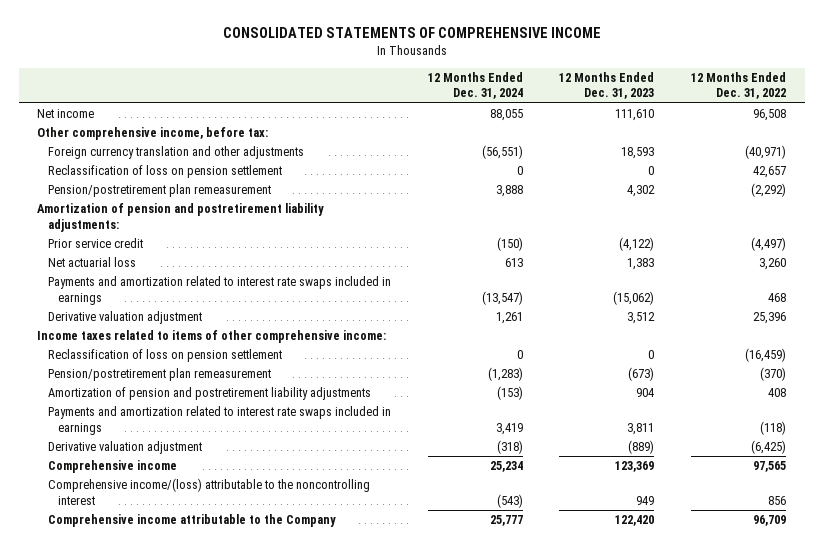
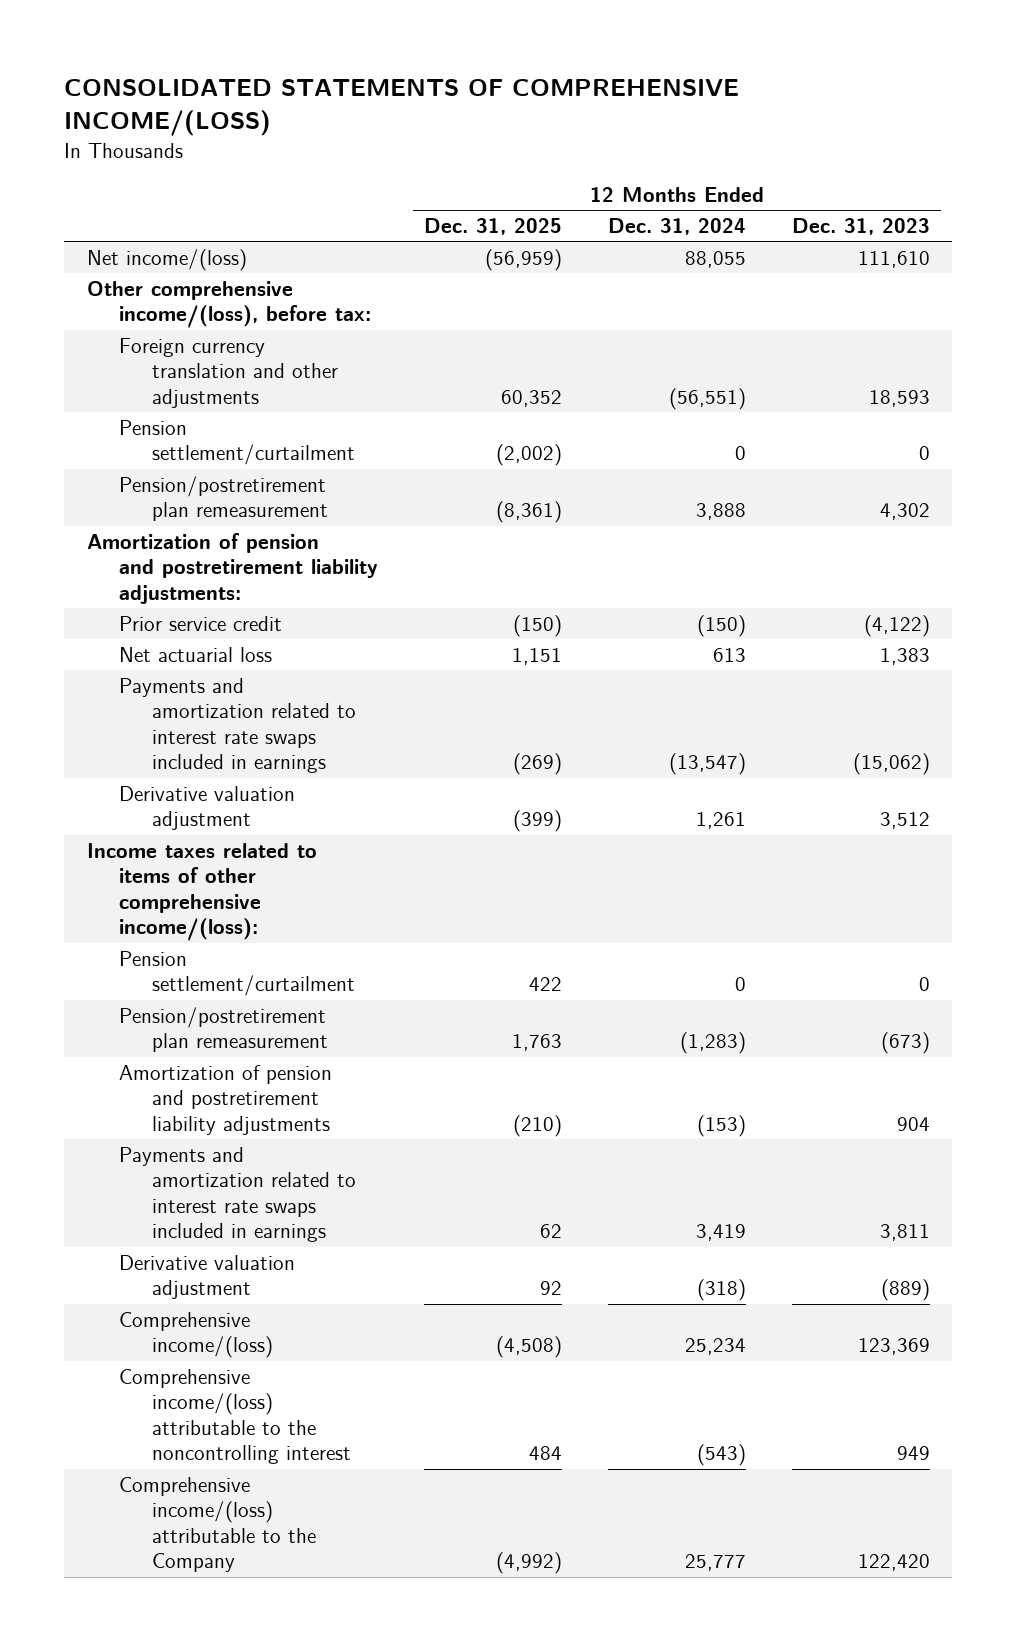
[222,27,601,39] CONSOLIDATED STATEMENTS OF COMPREHENSIVE INCOME -> [63,79,739,137] CONSOLIDATED STATEMENTS OF COMPREHENSIVE INCOME/(LOSS)
[691,71,787,100] 12 Months Ended Dec. 31, 2022 -> none
none -> [424,218,563,236] Dec. 31, 2025
[37,108,95,118] Net income -> [86,249,247,272] Net income/(loss)
[37,126,269,140] Other comprehensive income, before tax: -> [86,281,372,329] Other comprehensive income/(loss), before tax:
[47,164,282,178] Reclassification of loss on pension settlement -> [119,420,355,466] Pension settlement/curtailment
[37,329,387,343] Income taxes related to items of other comprehensive income: -> [86,843,317,942] Income taxes related to items of other comprehensive income/(loss):
[47,348,282,362] Reclassification of loss on pension settlement -> [119,951,355,997] Pension settlement/curtailment
[47,459,177,473] Comprehensive income -> [119,1312,273,1359] Comprehensive income/(loss)
[47,513,336,527] Comprehensive income attributable to the Company -> [119,1477,316,1573] Comprehensive income/(loss) attributable to the Company

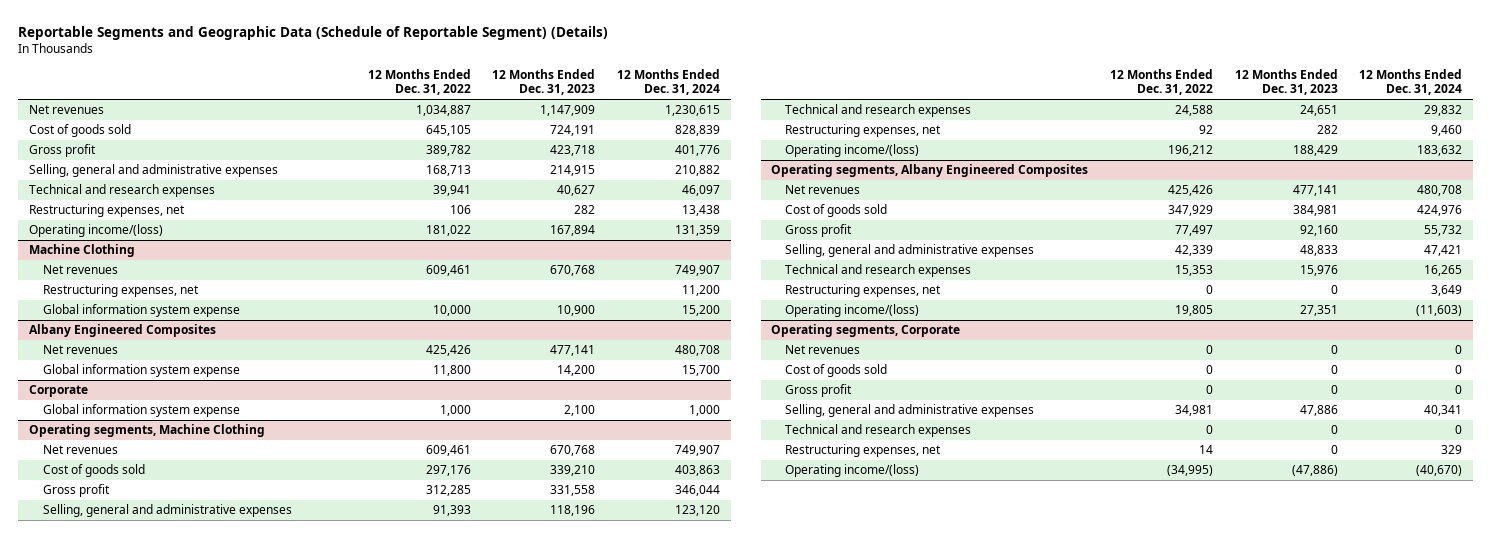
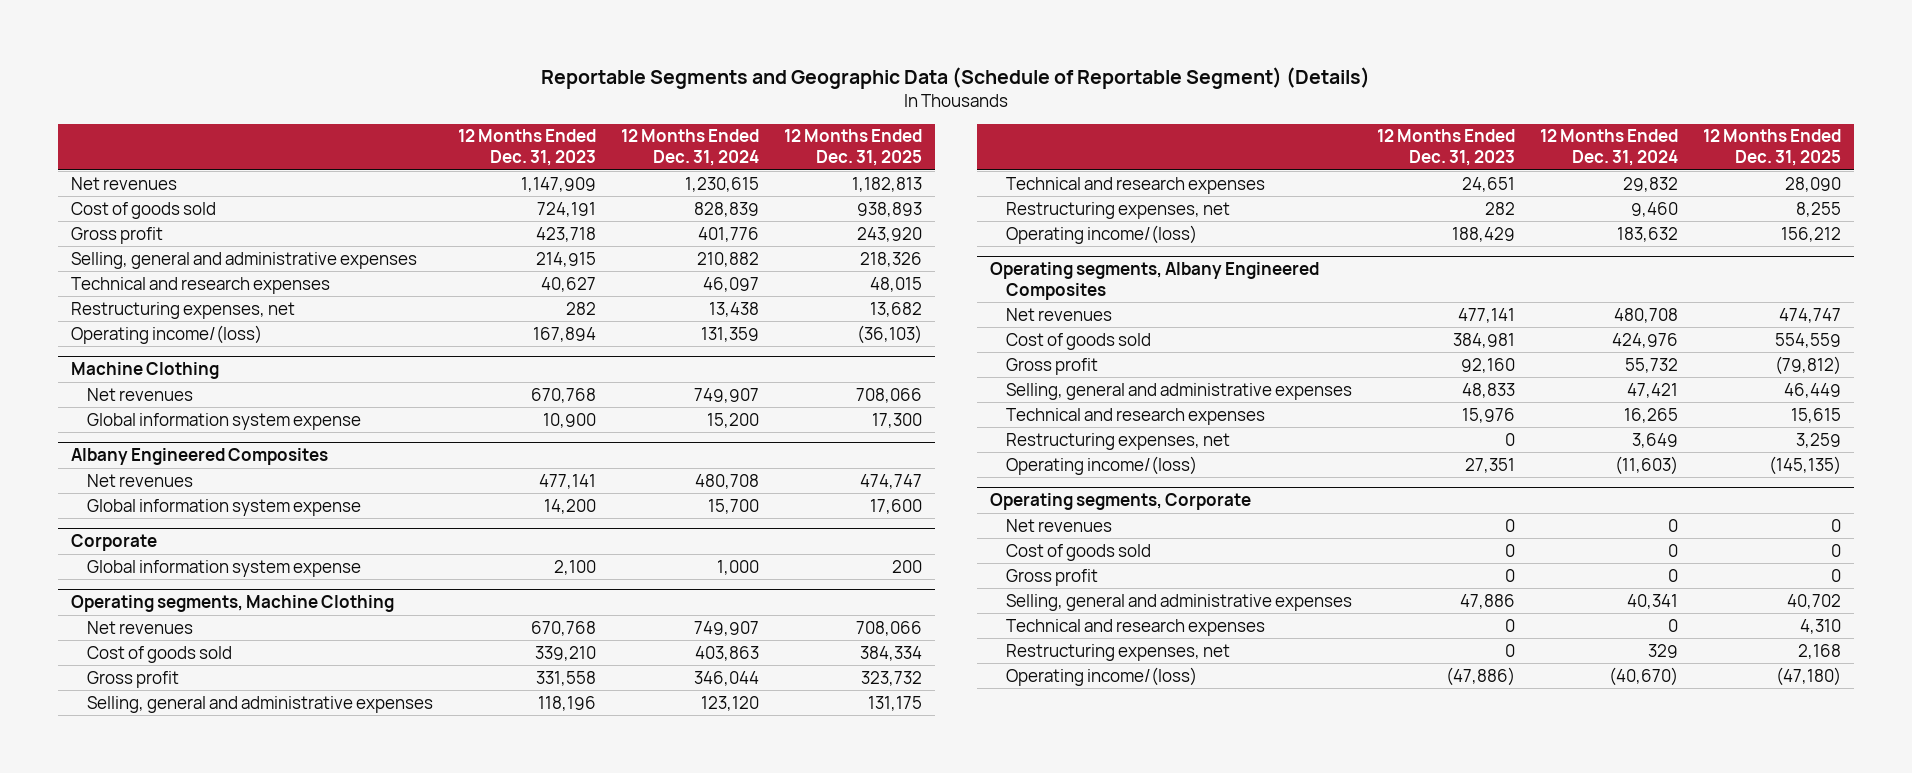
[367,69,471,96] 12 Months Ended Dec. 31, 2022 -> none
none -> [784,129,923,167] 12 Months Ended Dec. 31, 2025
[43,284,200,298] Restructuring expenses, net -> none

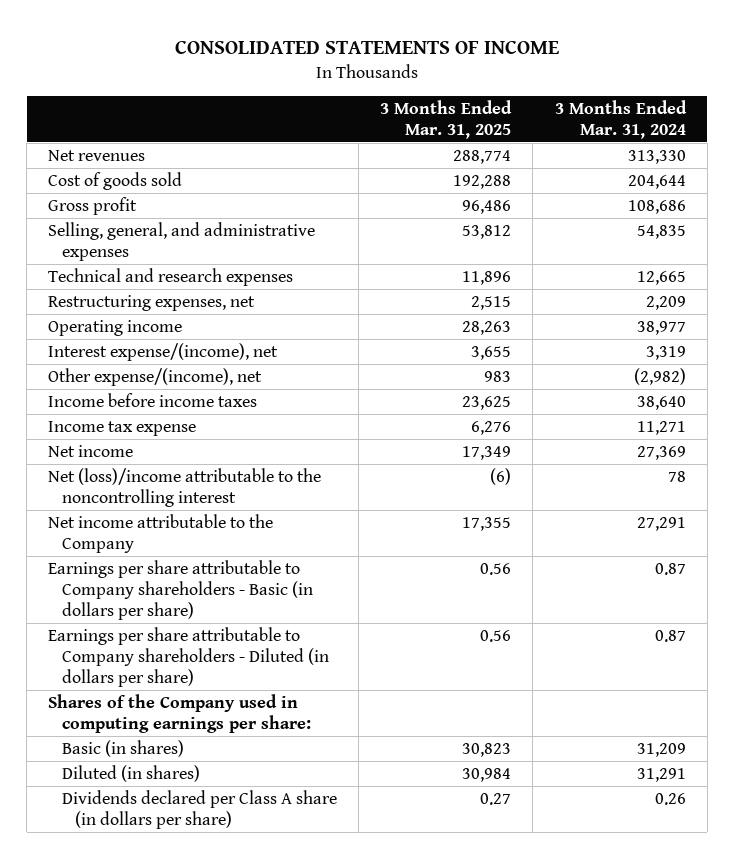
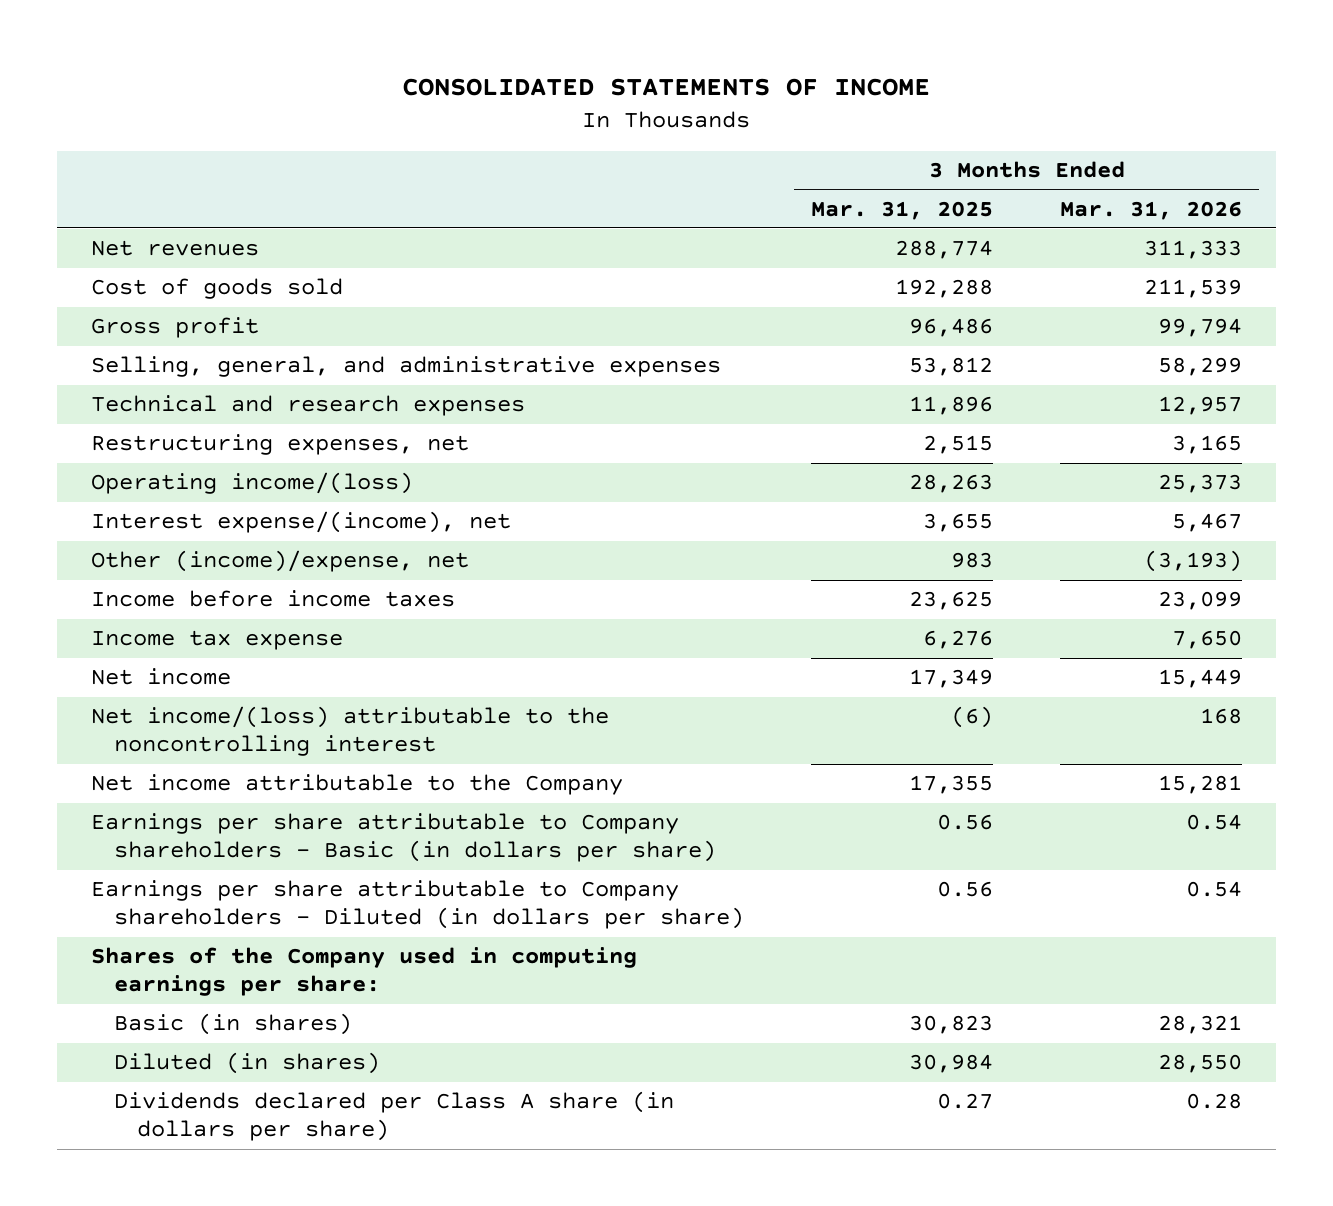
[554,99,687,139] 3 Months Ended Mar. 31, 2024 -> none
none -> [1060,200,1243,220] Mar. 31, 2026
[48,320,183,337] Operating income -> [90,472,413,495] Operating income/(loss)
[48,368,263,387] Other expense/(income), net -> [90,550,469,573] Other (income)/expense, net
[48,468,322,508] Net (loss)/income attributable to the noncontrolling interest -> [90,706,609,757] Net income/(loss) attributable to the noncontrolling interest

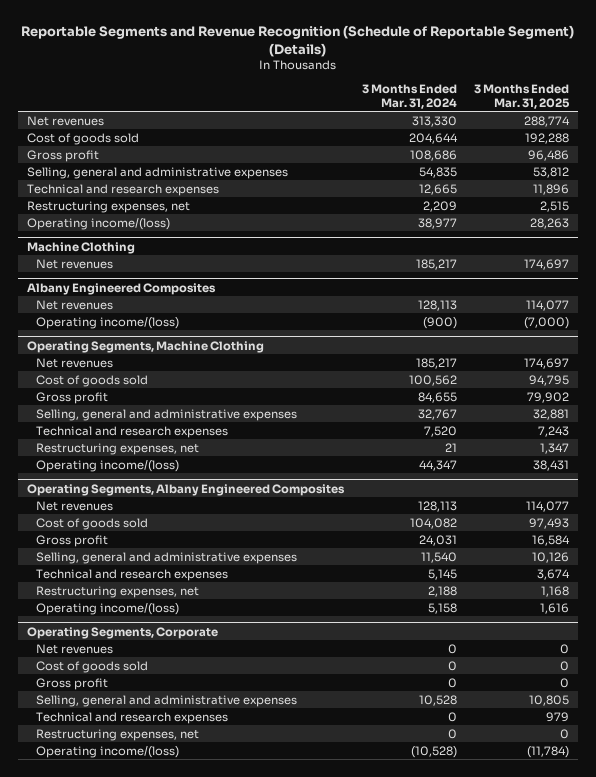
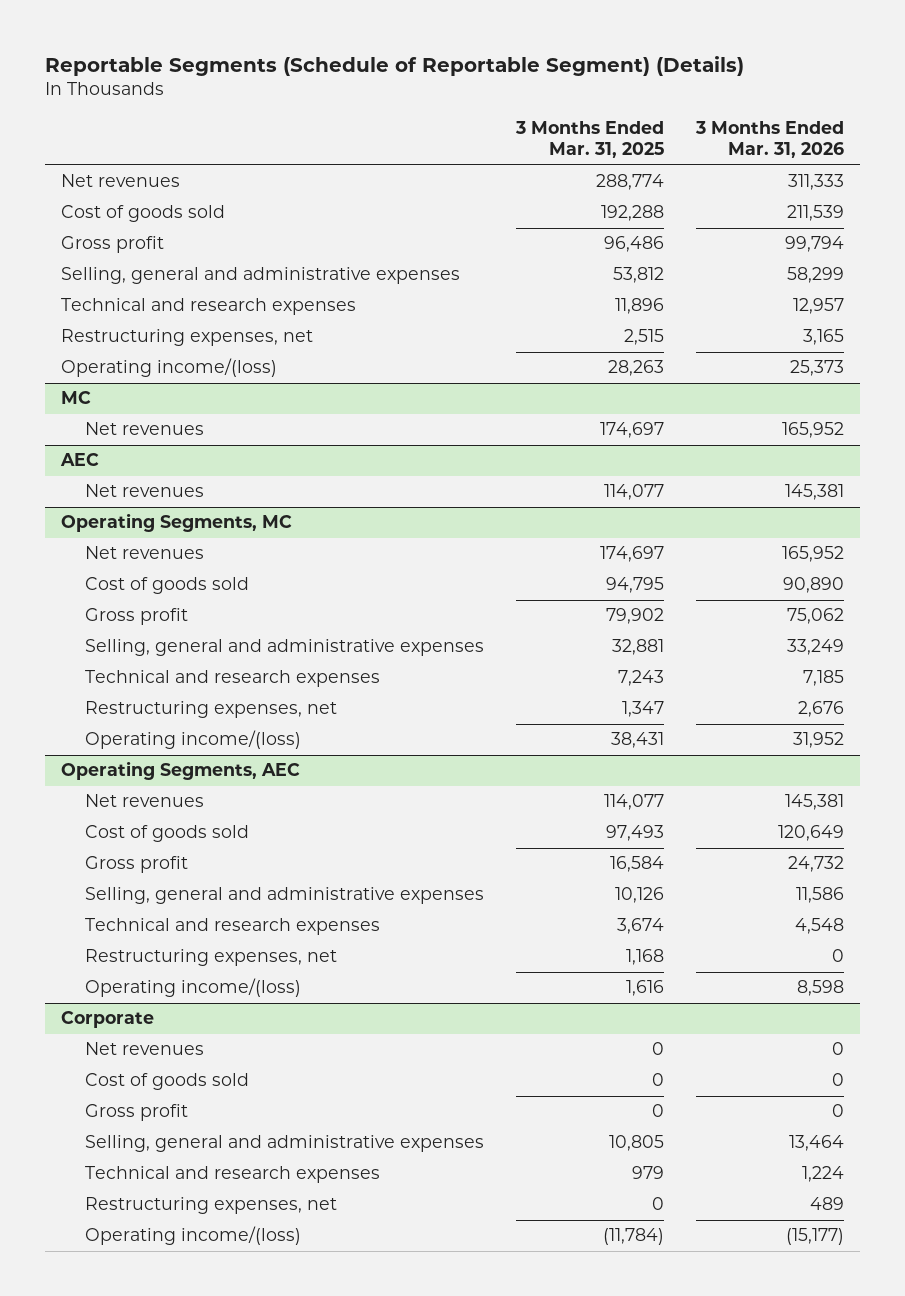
[21,24,575,57] Reportable Segments and Revenue Recognition (Schedule of Reportable Segment) (Details) -> [45,56,745,77] Reportable Segments (Schedule of Reportable Segment) (Details)
[361,84,457,109] 3 Months Ended Mar. 31, 2024 -> none
none -> [694,121,844,159] 3 Months Ended Mar. 31, 2026
[26,241,135,254] Machine Clothing -> [61,391,92,405] MC
[26,282,216,295] Albany Engineered Composites -> [60,453,100,467] AEC
[36,316,180,329] Operating income/(loss) -> none
[26,340,264,353] Operating Segments, Machine Clothing -> none
none -> [61,513,293,533] Operating Segments, MC
[26,483,345,496] Operating Segments, Albany Engineered Composites -> none
none -> [61,761,301,781] Operating Segments, AEC
[26,626,218,639] Operating Segments, Corporate -> none
none -> [61,1011,155,1029] Corporate

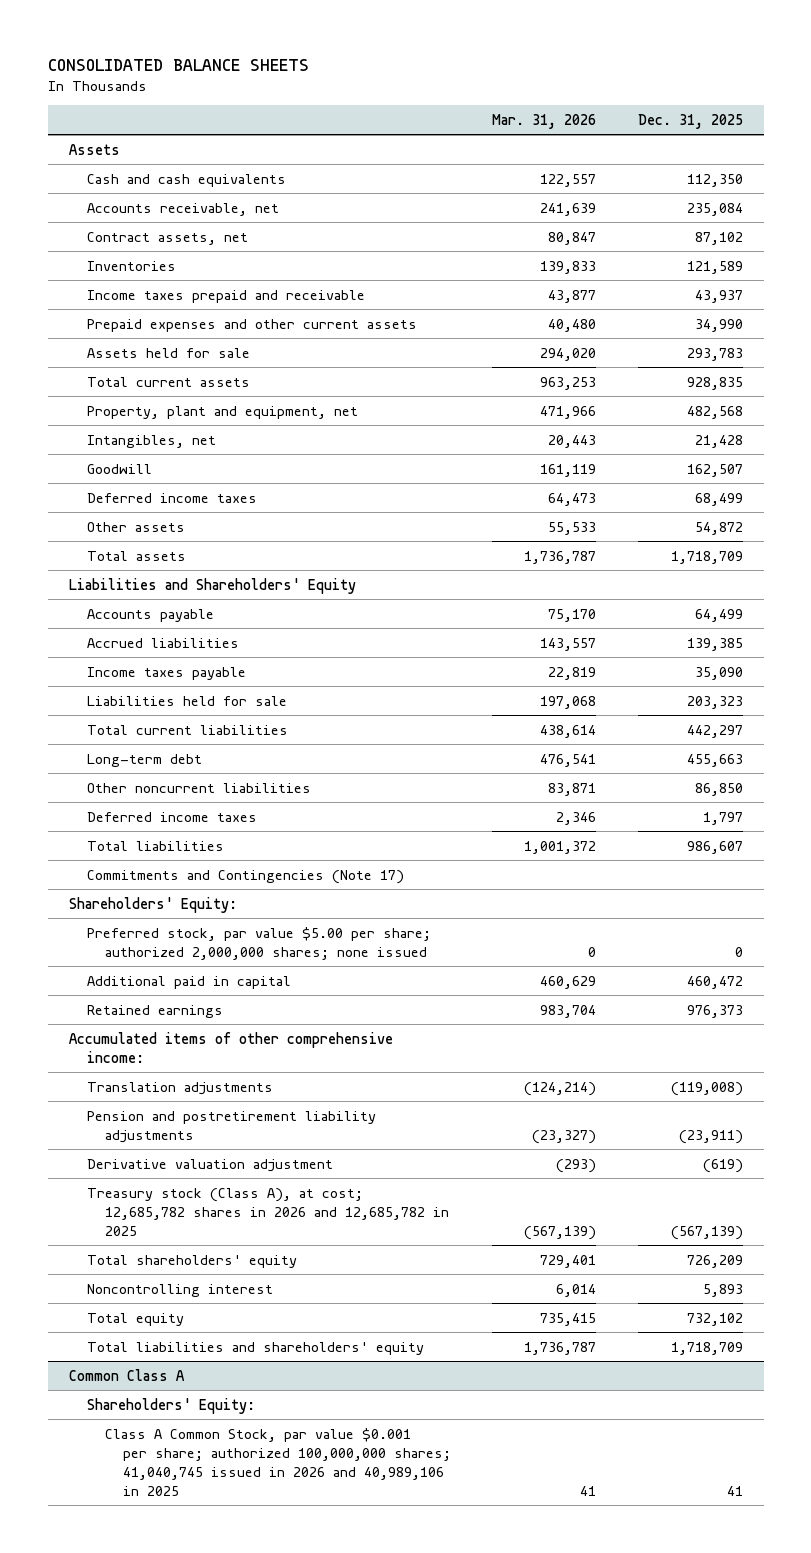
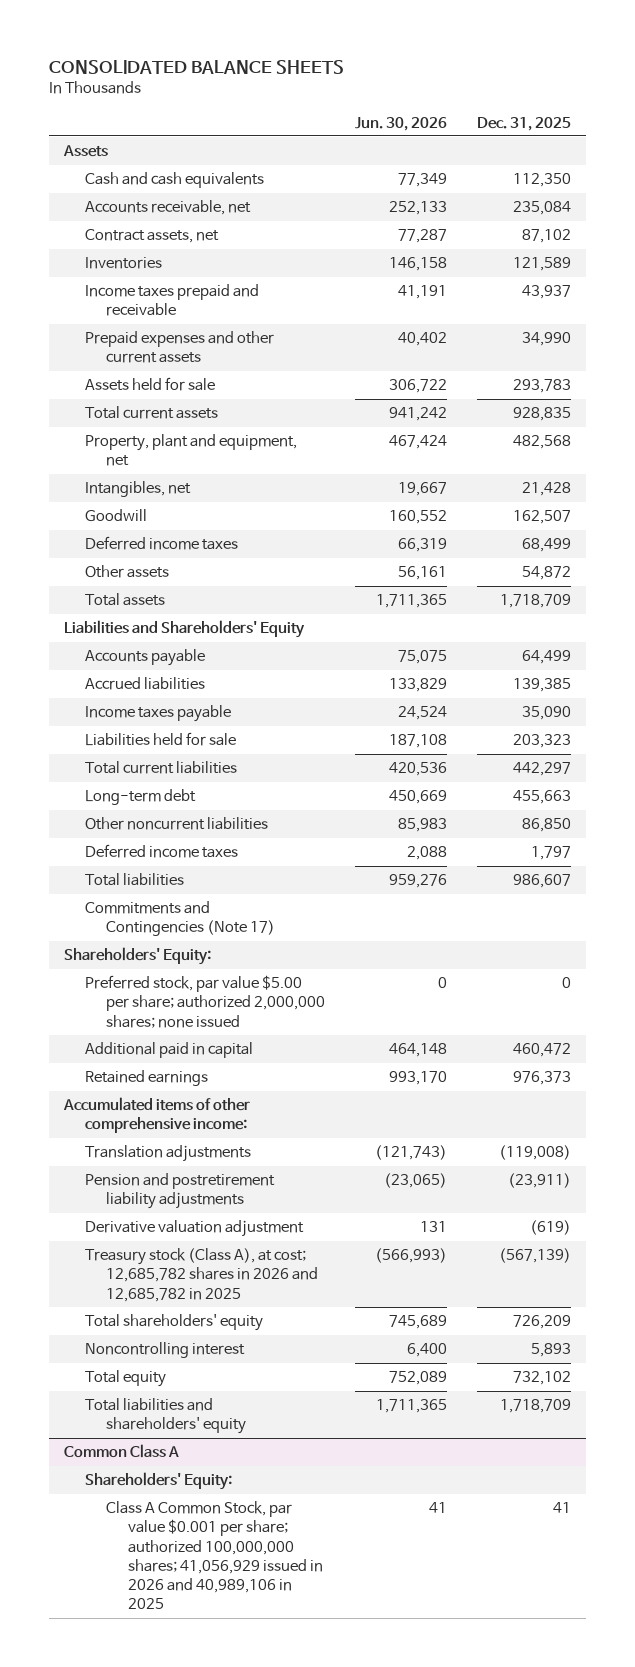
[492,113,597,129] Mar. 31, 2026 -> none
none -> [355,116,448,131] Jun. 30, 2026
[104,1427,452,1496] Class A Common Stock, par value $0.001 per share; authorized 100,000,000 shares; 41,040,745 issued in 2026 and 40,989,106 in 2025 -> [106,1501,323,1610] Class A Common Stock, par value $0.001 per share; authorized 100,000,000 shares; 41,056,929 issued in 2026 and 40,989,106 in 2025

